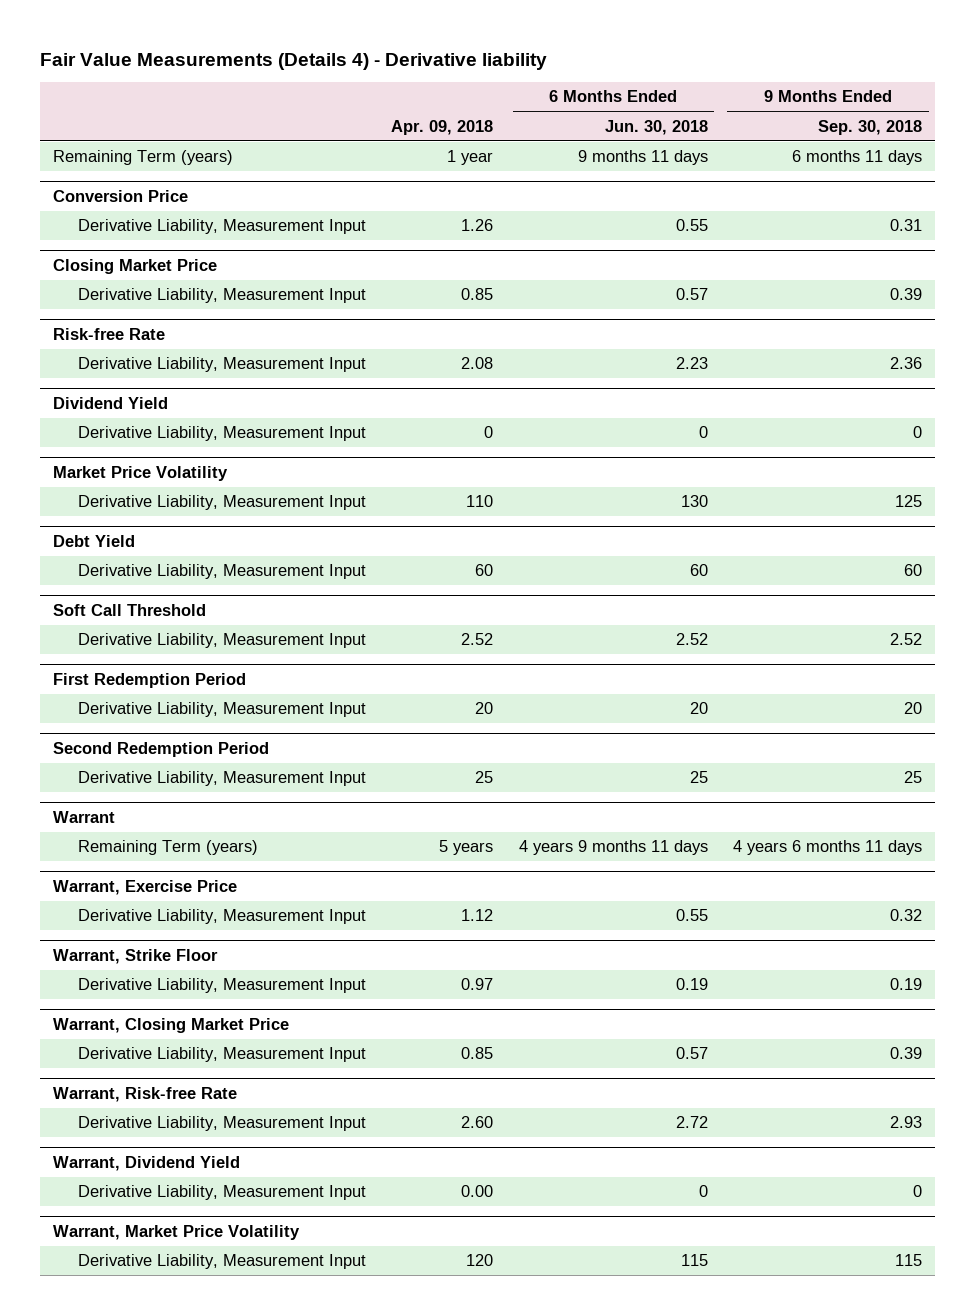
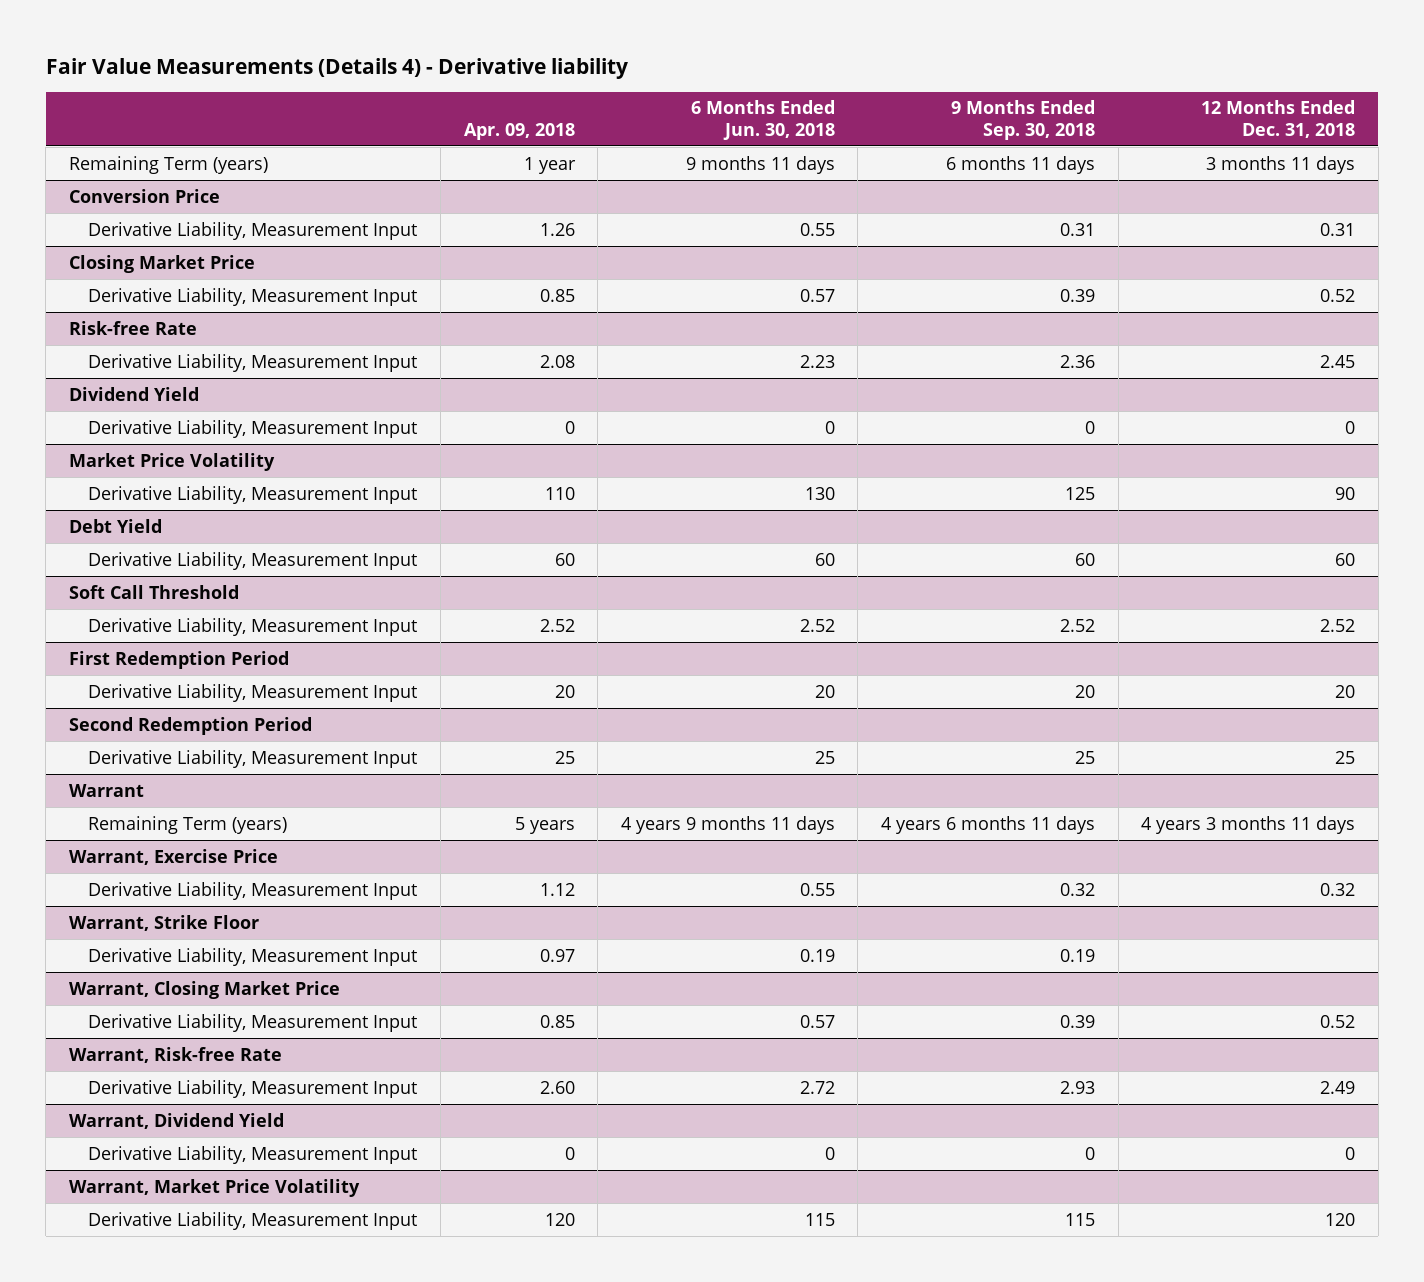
none -> [1201,100,1356,138] 12 Months Ended Dec. 31, 2018
[461,1185,494,1198] 0.00 -> [564,1146,575,1160] 0

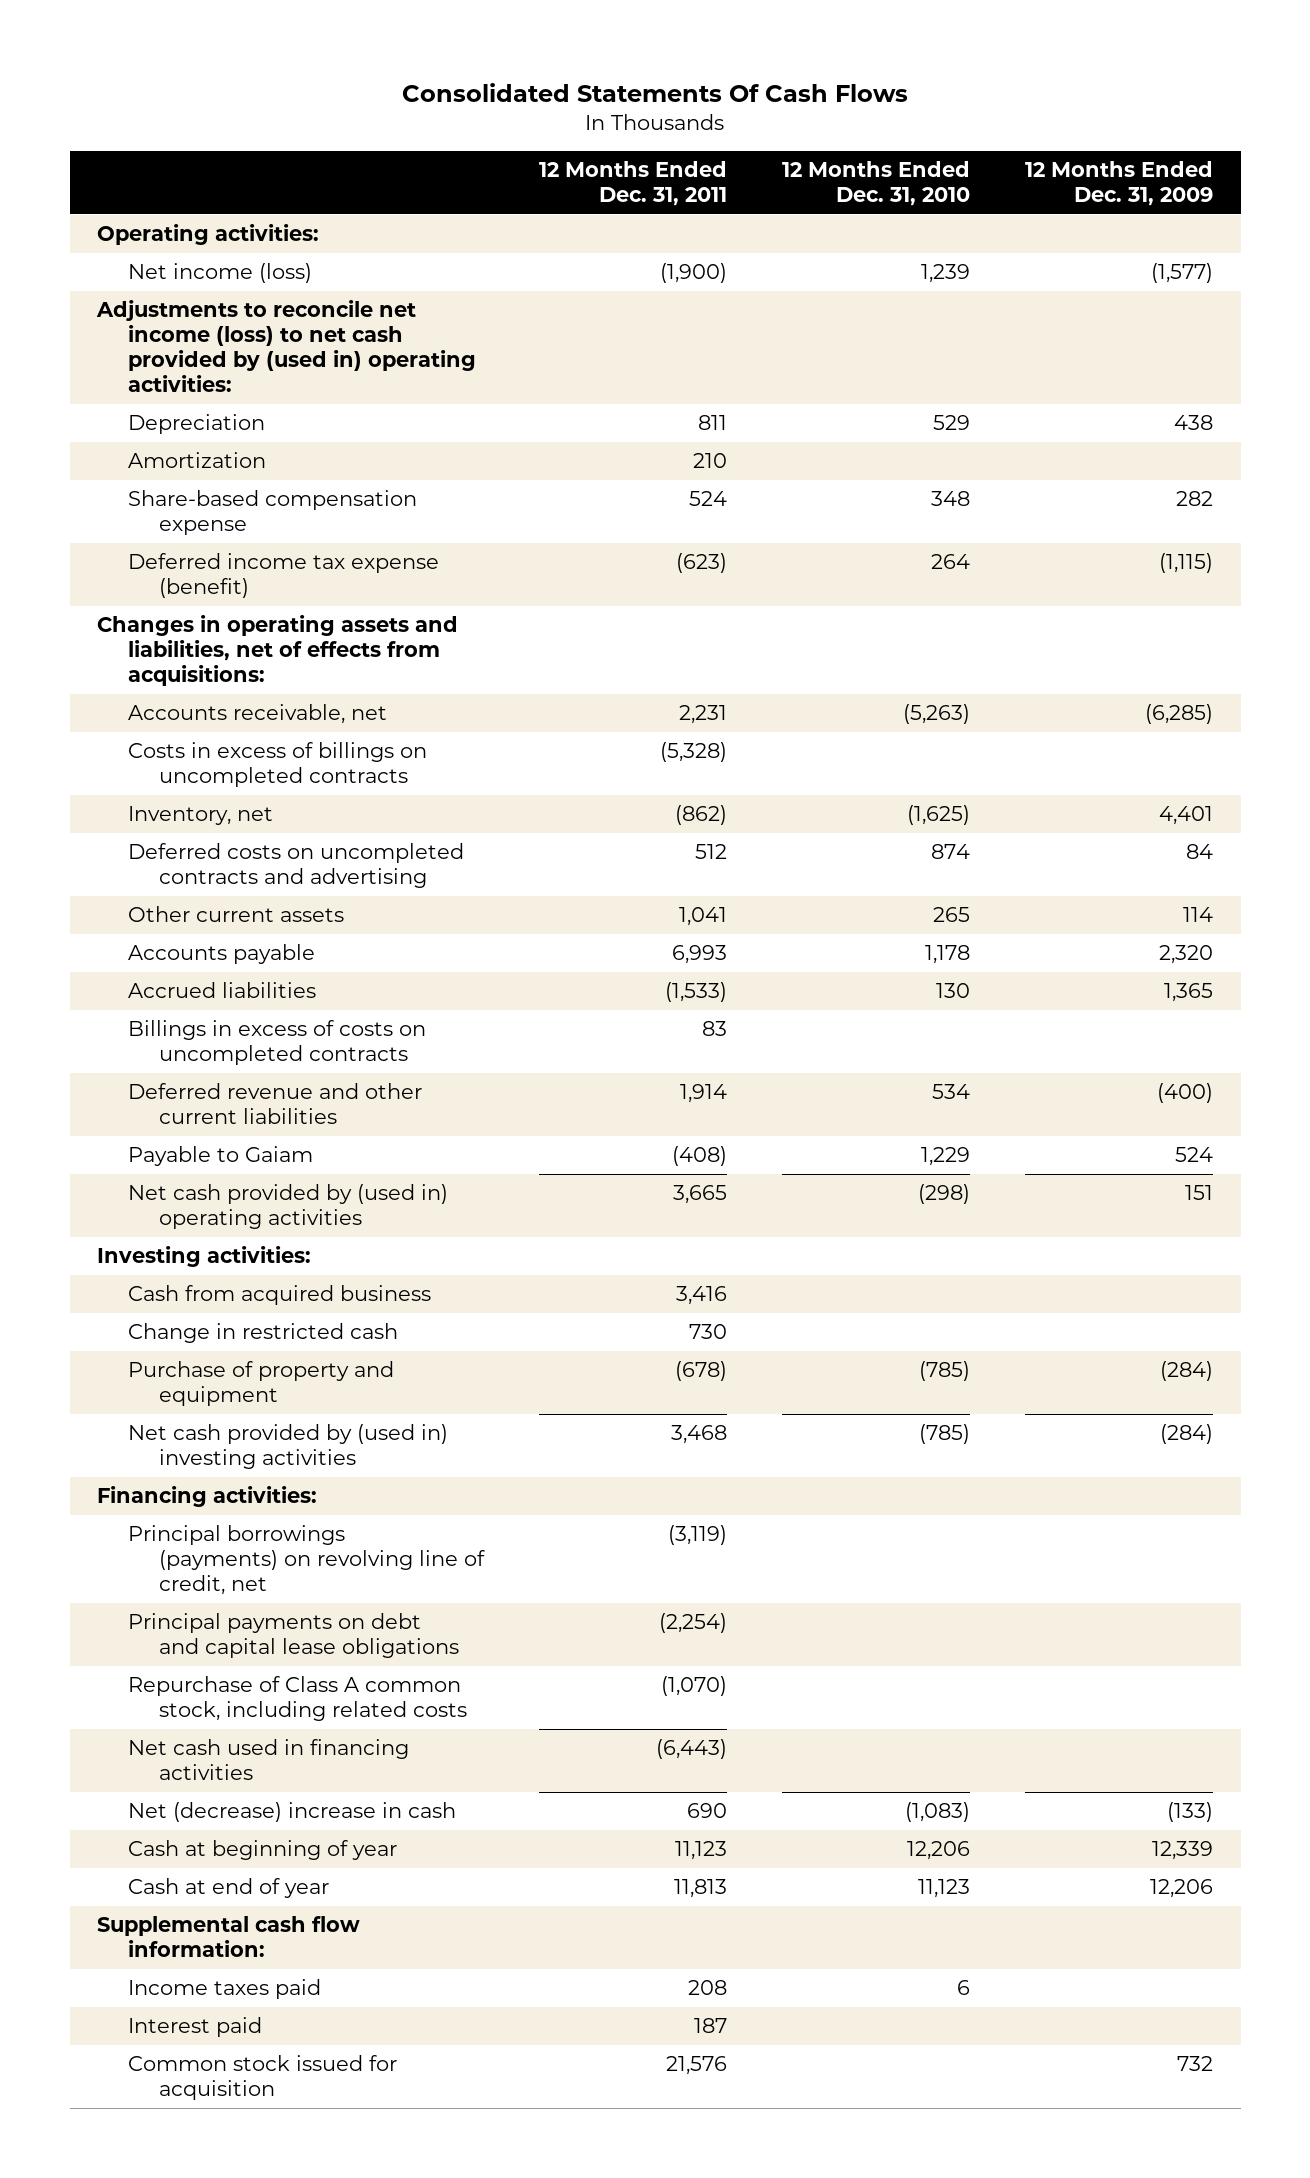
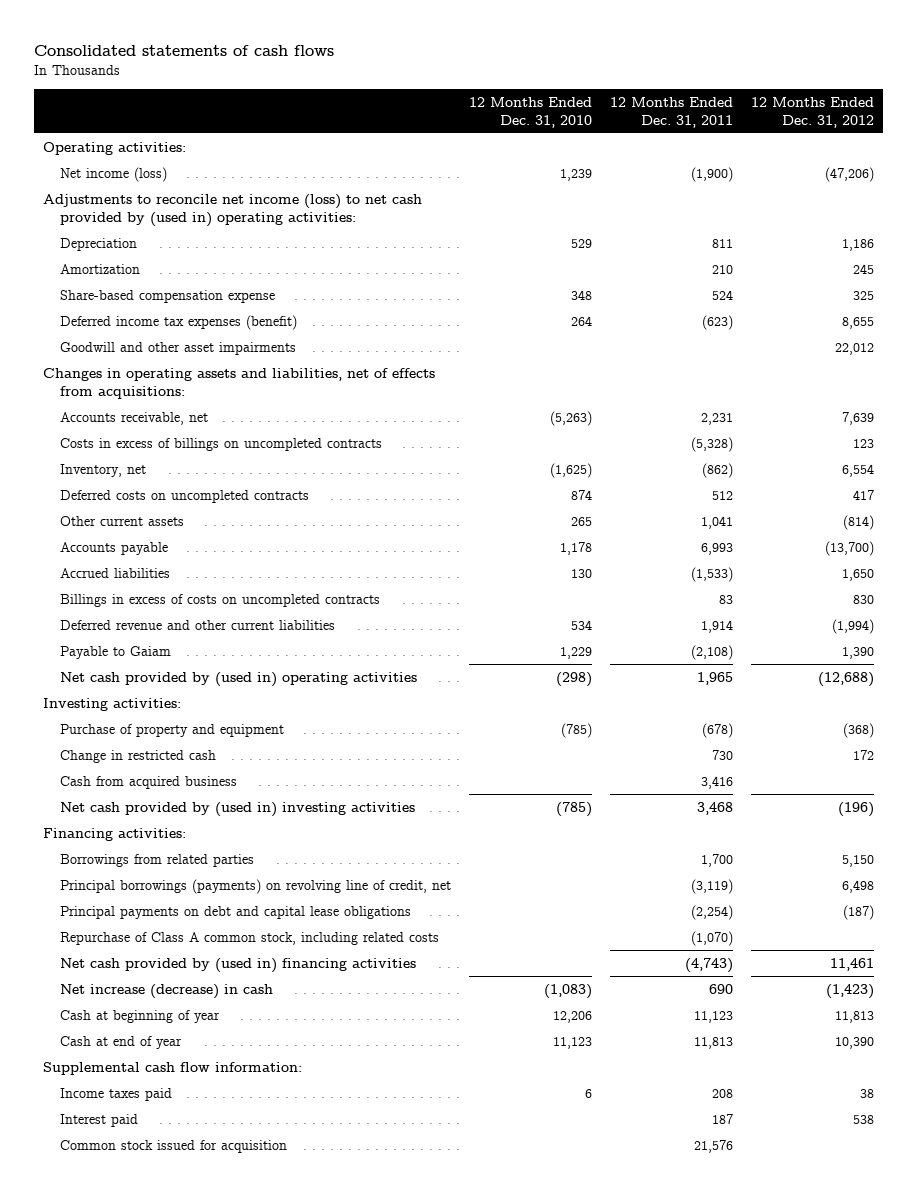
[402,83,909,103] Consolidated Statements Of Cash Flows -> [34,45,335,57] Consolidated statements of cash flows
[1025,161,1214,207] 12 Months Ended Dec. 31, 2009 -> none
none -> [750,96,874,128] 12 Months Ended Dec. 31, 2012
[128,553,440,599] Deferred income tax expense (benefit) -> [60,314,298,330] Deferred income tax expenses (benefit)
none -> [60,341,297,355] Goodwill and other asset impairments
[128,843,465,889] Deferred costs on uncompleted contracts and advertising -> [60,489,310,503] Deferred costs on uncompleted contracts
[671,1146,727,1167] (408) -> [690,644,733,660] (2,108)
[672,1185,727,1205] 3,665 -> [696,671,733,685] 1,965
[128,1323,399,1344] Change in restricted cash -> [60,749,217,763] Change in restricted cash
[128,1285,432,1306] Cash from acquired business -> [60,775,238,789] Cash from acquired business
none -> [60,853,255,867] Borrowings from related parties
[128,1739,410,1781] Net cash used in financing activities -> [60,957,417,973] Net cash provided by (used in) financing activities
[655,1739,727,1760] (6,443) -> [684,957,733,973] (4,743)
[128,1802,457,1823] Net (decrease) increase in cash -> [60,983,274,999] Net increase (decrease) in cash

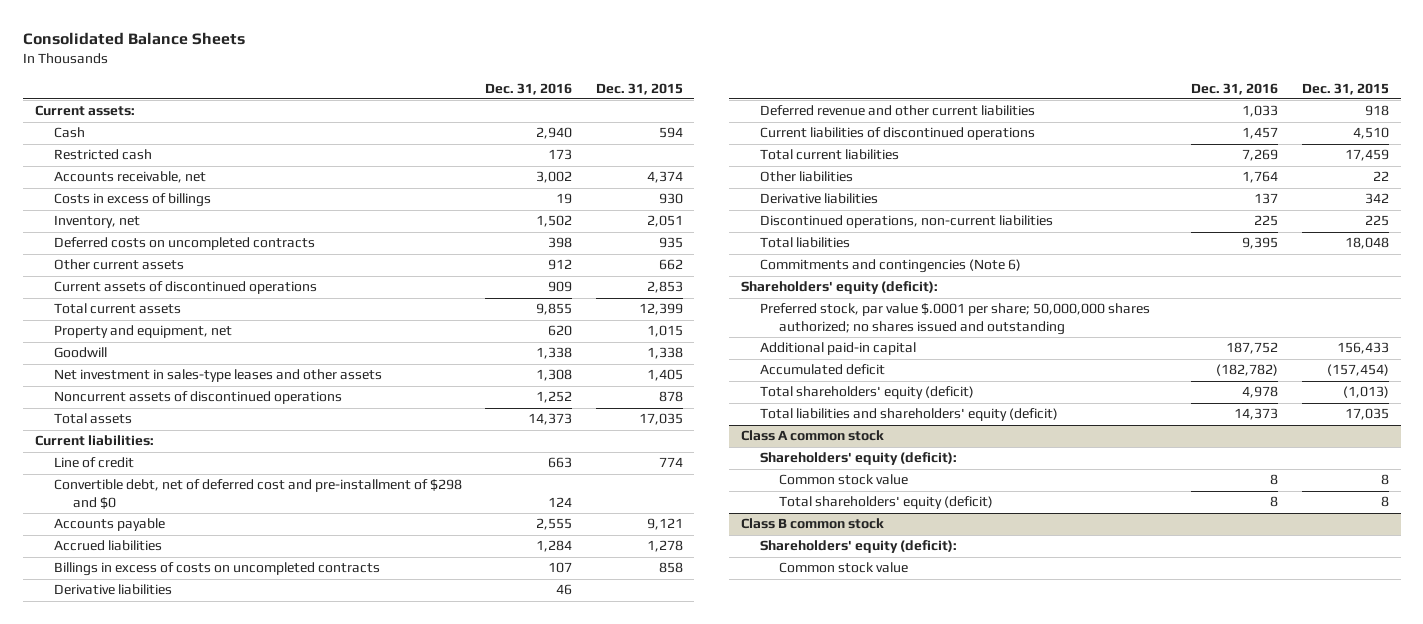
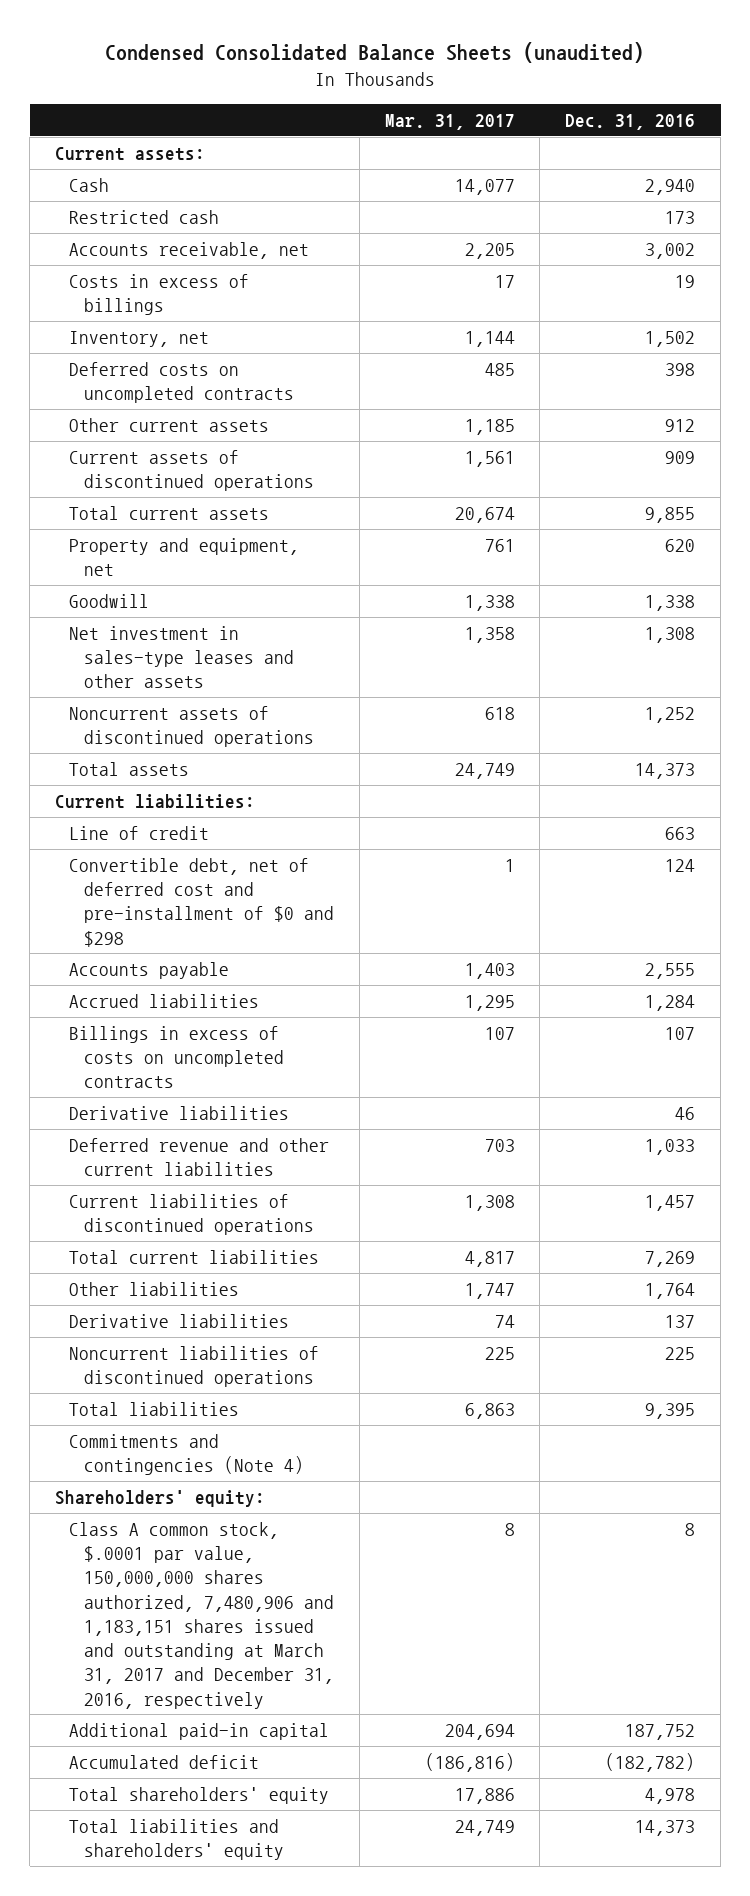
[22,32,245,46] Consolidated Balance Sheets -> [105,42,645,64] Condensed Consolidated Balance Sheets (unaudited)
[595,82,683,95] Dec. 31, 2015 -> none
none -> [384,114,515,131] Mar. 31, 2017
[53,479,462,509] Convertible debt, net of deferred cost and pre-installment of $298 and $0 -> [69,857,334,947] Convertible debt, net of deferred cost and pre-installment of $0 and $298
[759,215,1053,229] Discontinued operations, non-current liabilities -> [69,1345,320,1388] Noncurrent liabilities of discontinued operations
[759,303,1150,335] Preferred stock, par value $.0001 per share; 50,000,000 shares authorized; no shares issued and outstanding -> none
[759,259,1021,274] Commitments and contingencies (Note 6) -> [69,1433,304,1476] Commitments and contingencies (Note 4)
[740,281,938,295] Shareholders' equity (deficit): -> [54,1489,265,1507] Shareholders' equity:
none -> [69,1521,334,1709] Class A common stock, $.0001 par value, 150,000,000 shares authorized, 7,480,906 and 1,183,151 shares issued and outstanding at March 31, 2017 and December 31, 2016, respectively
[740,430,884,442] Class A common stock -> none
[759,452,957,466] Shareholders' equity (deficit): -> none
[779,474,909,486] Common stock value -> none
[779,496,994,510] Total shareholders' equity (deficit) -> none
[740,518,884,530] Class B common stock -> none
[759,540,957,554] Shareholders' equity (deficit): -> none
[779,562,909,574] Common stock value -> none
[759,386,974,400] Total shareholders' equity (deficit) -> [69,1786,330,1804] Total shareholders' equity
[759,408,1058,422] Total liabilities and shareholders' equity (deficit) -> [69,1818,284,1861] Total liabilities and shareholders' equity

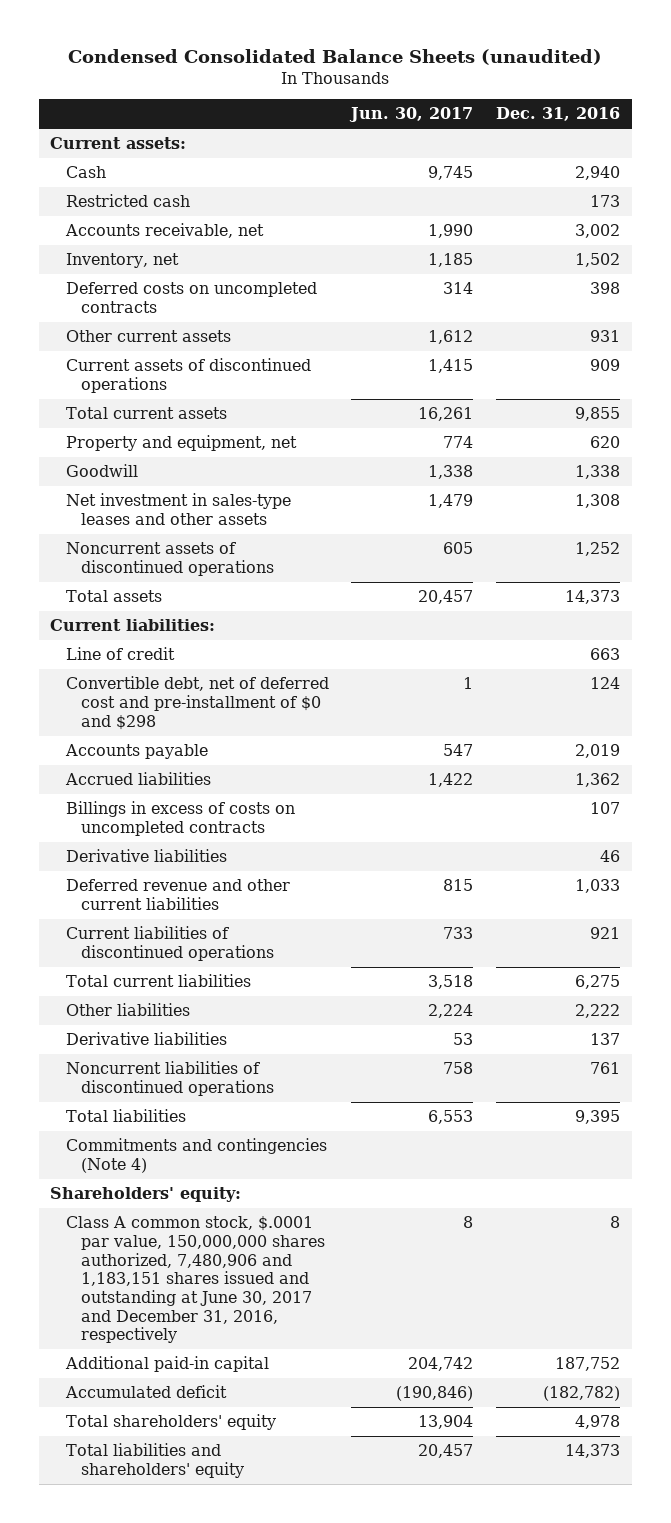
[384,114,515,131] Mar. 31, 2017 -> none
none -> [349,107,474,123] Jun. 30, 2017
[69,273,250,316] Costs in excess of billings -> none
[665,418,696,432] 912 -> [590,330,621,343] 931
[645,962,696,979] 2,555 -> [575,744,621,759] 2,019
[645,994,696,1011] 1,284 -> [575,773,621,788] 1,362
[645,1194,696,1211] 1,457 -> [590,927,621,940] 921
[645,1250,696,1267] 7,269 -> [575,975,621,990] 6,275
[645,1282,696,1299] 1,764 -> [575,1004,621,1019] 2,222
[665,1346,696,1360] 225 -> [590,1062,621,1075] 761
[69,1521,334,1709] Class A common stock, $.0001 par value, 150,000,000 shares authorized, 7,480,906 and 1,183,151 shares issued and outstanding at March 31, 2017 and December 31, 2016, respectively -> [65,1216,325,1344] Class A common stock, $.0001 par value, 150,000,000 shares authorized, 7,480,906 and 1,183,151 shares issued and outstanding at June 30, 2017 and December 31, 2016, respectively

